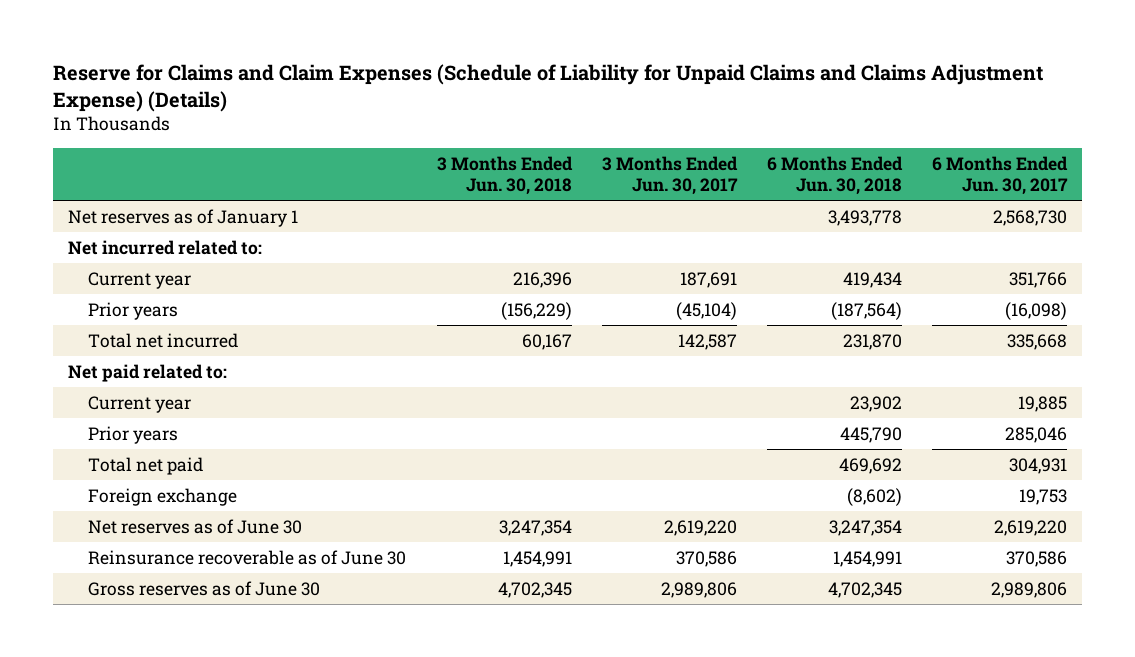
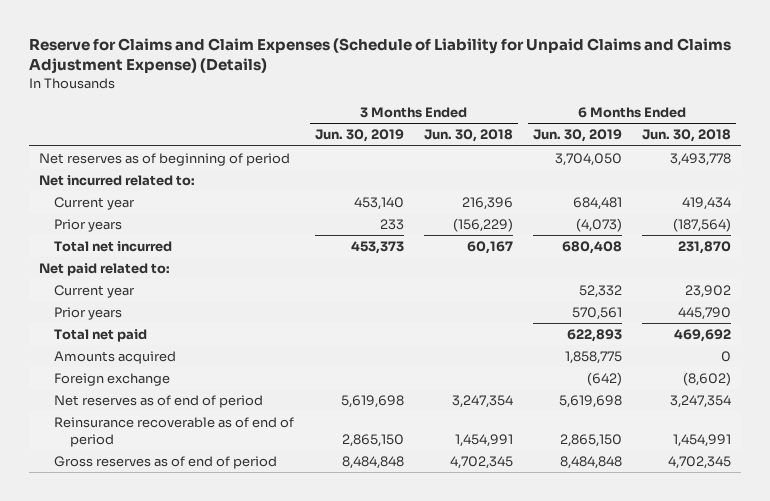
[601,155,738,195] 3 Months Ended Jun. 30, 2017 -> none
[932,155,1069,195] 6 Months Ended Jun. 30, 2017 -> none
none -> [314,129,404,143] Jun. 30, 2019
none -> [532,129,622,143] Jun. 30, 2019
[67,208,298,227] Net reserves as of January 1 -> [39,152,291,166] Net reserves as of beginning of period
none -> [54,350,177,364] Amounts acquired
[88,518,303,534] Net reserves as of June 30 -> [54,394,264,408] Net reserves as of end of period
[88,549,407,565] Reinsurance recoverable as of June 30 -> [54,416,295,447] Reinsurance recoverable as of end of period
[88,580,321,596] Gross reserves as of June 30 -> [54,455,278,469] Gross reserves as of end of period

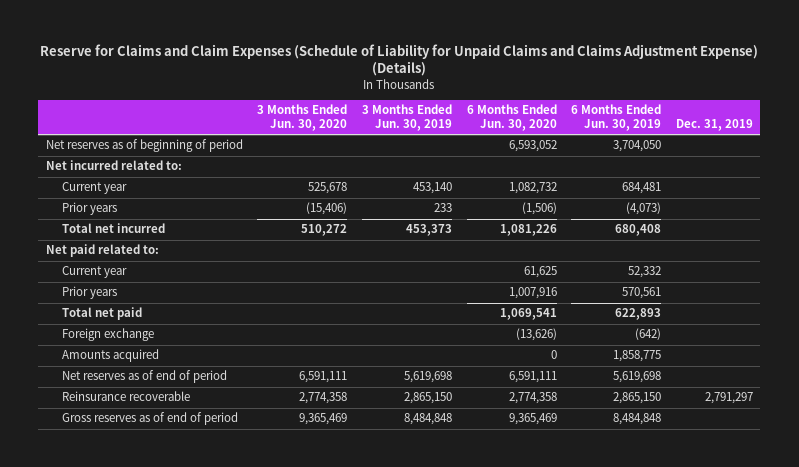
[423,129,513,143] Jun. 30, 2018 -> none
[641,129,731,143] Jun. 30, 2018 -> none
none -> [257,104,348,132] 3 Months Ended Jun. 30, 2020
none -> [466,104,557,132] 6 Months Ended Jun. 30, 2020
none -> [675,119,753,132] Dec. 31, 2019
[54,350,177,364] Amounts acquired -> [62,349,160,363] Amounts acquired
[54,416,295,447] Reinsurance recoverable as of end of period -> [62,391,191,402] Reinsurance recoverable

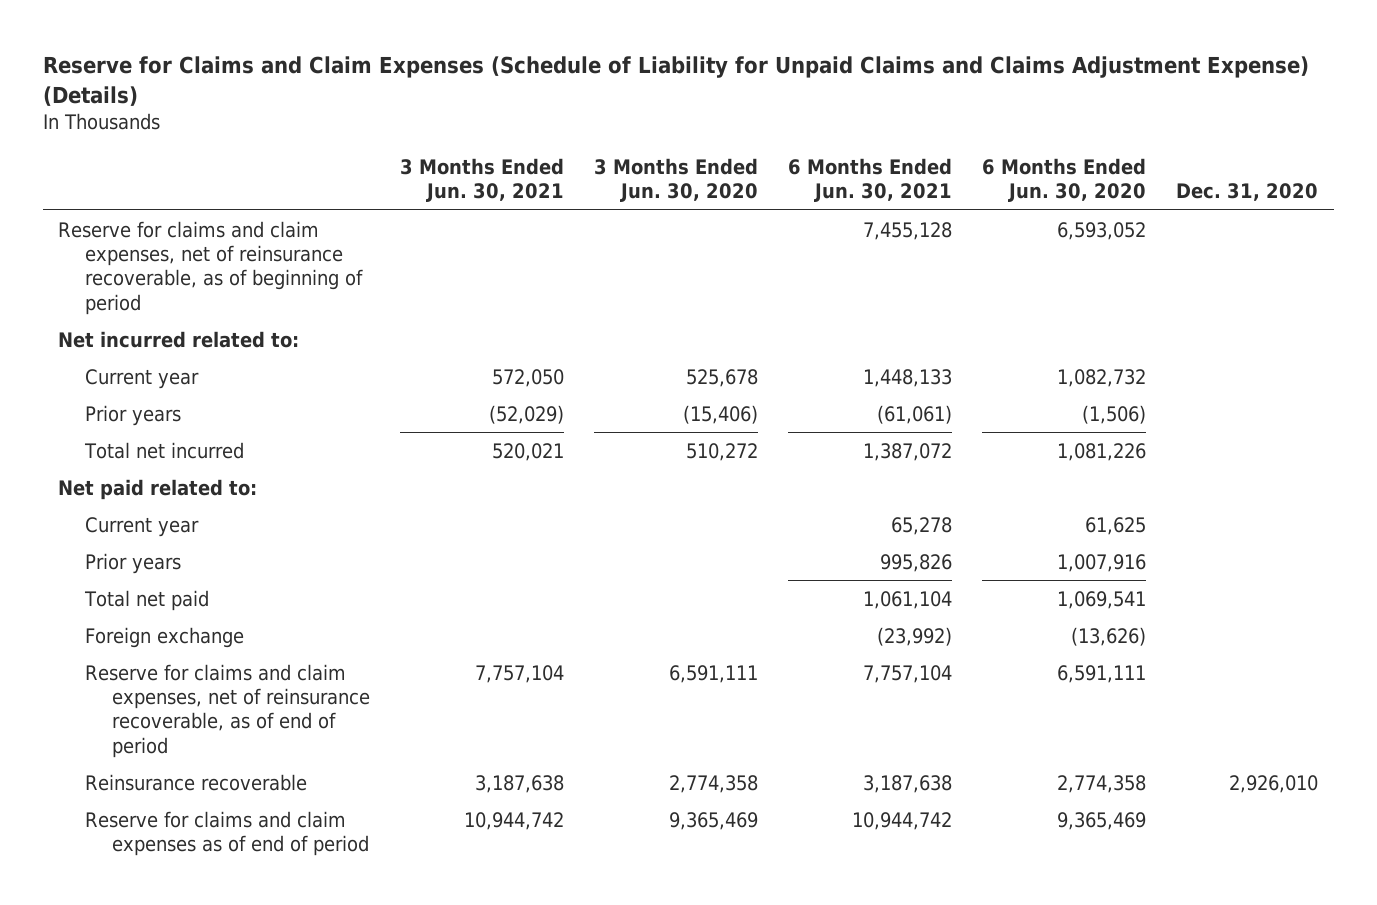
[361,104,452,132] 3 Months Ended Jun. 30, 2019 -> none
[571,104,662,132] 6 Months Ended Jun. 30, 2019 -> none
[675,119,753,132] Dec. 31, 2019 -> none
none -> [400,157,565,203] 3 Months Ended Jun. 30, 2021
none -> [788,157,953,203] 6 Months Ended Jun. 30, 2021
none -> [1176,183,1319,202] Dec. 31, 2020
[45,139,243,153] Net reserves as of beginning of period -> [58,220,364,315] Reserve for claims and claim expenses, net of reinsurance recoverable, as of beginning of period
[62,349,160,363] Amounts acquired -> none
[62,370,228,384] Net reserves as of end of period -> [85,663,371,758] Reserve for claims and claim expenses, net of reinsurance recoverable, as of end of period
[62,412,239,426] Gross reserves as of end of period -> [85,810,370,856] Reserve for claims and claim expenses as of end of period

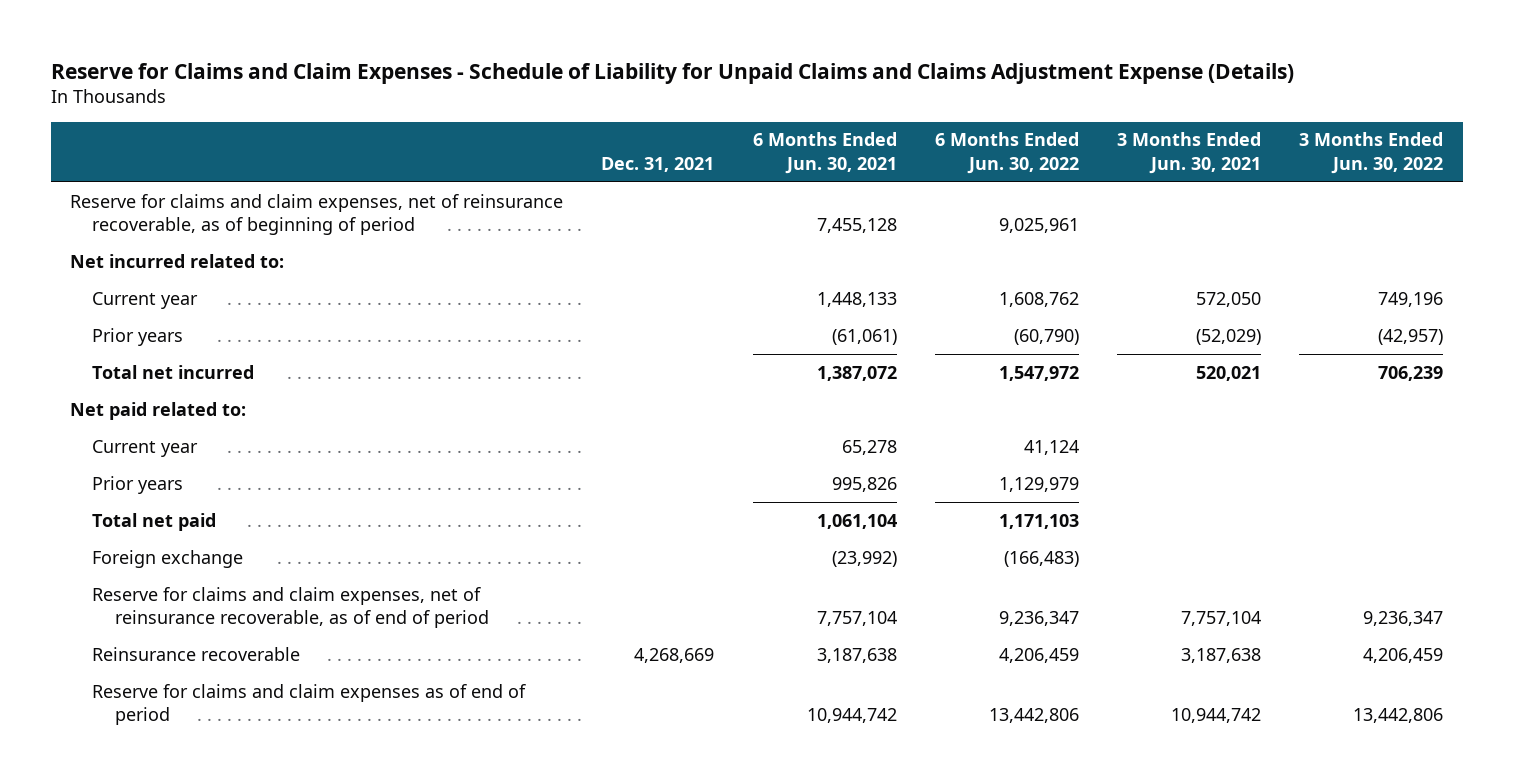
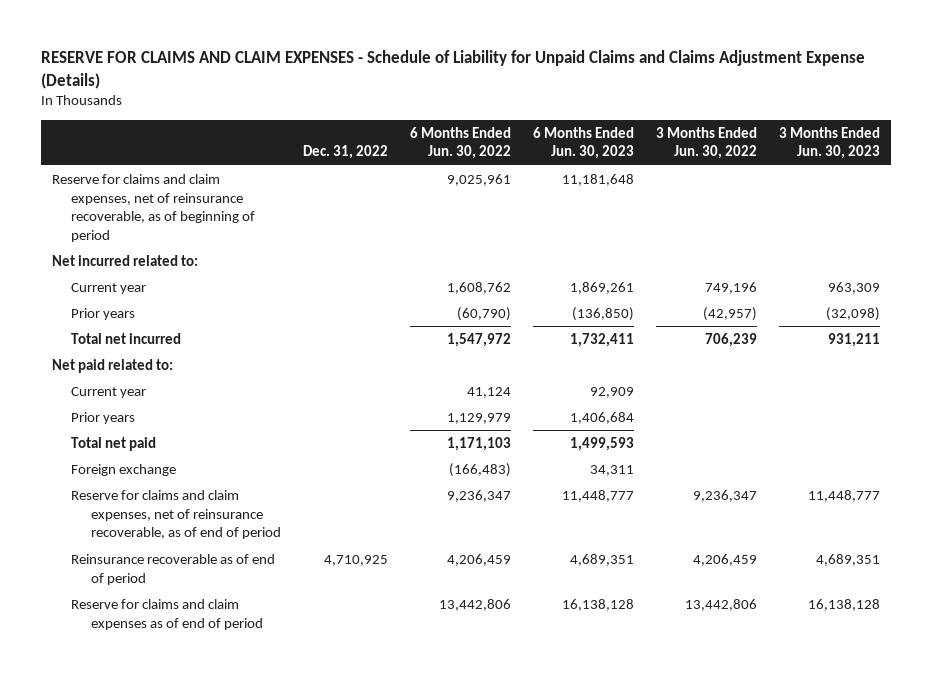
[50,62,1294,84] Reserve for Claims and Claim Expenses - Schedule of Liability for Unpaid Claims and Claims Adjustment Expense (Details) -> [40,50,865,89] RESERVE FOR CLAIMS AND CLAIM EXPENSES - Schedule of Liability for Unpaid Claims and Claims Adjustment Expense (Details)
[601,156,715,172] Dec. 31, 2021 -> none
[752,132,897,174] 6 Months Ended Jun. 30, 2021 -> none
[1117,132,1262,174] 3 Months Ended Jun. 30, 2021 -> none
none -> [302,145,388,160] Dec. 31, 2022
none -> [532,126,634,160] 6 Months Ended Jun. 30, 2023
none -> [778,126,880,160] 3 Months Ended Jun. 30, 2023
[92,646,301,661] Reinsurance recoverable -> [71,553,276,585] Reinsurance recoverable as of end of period

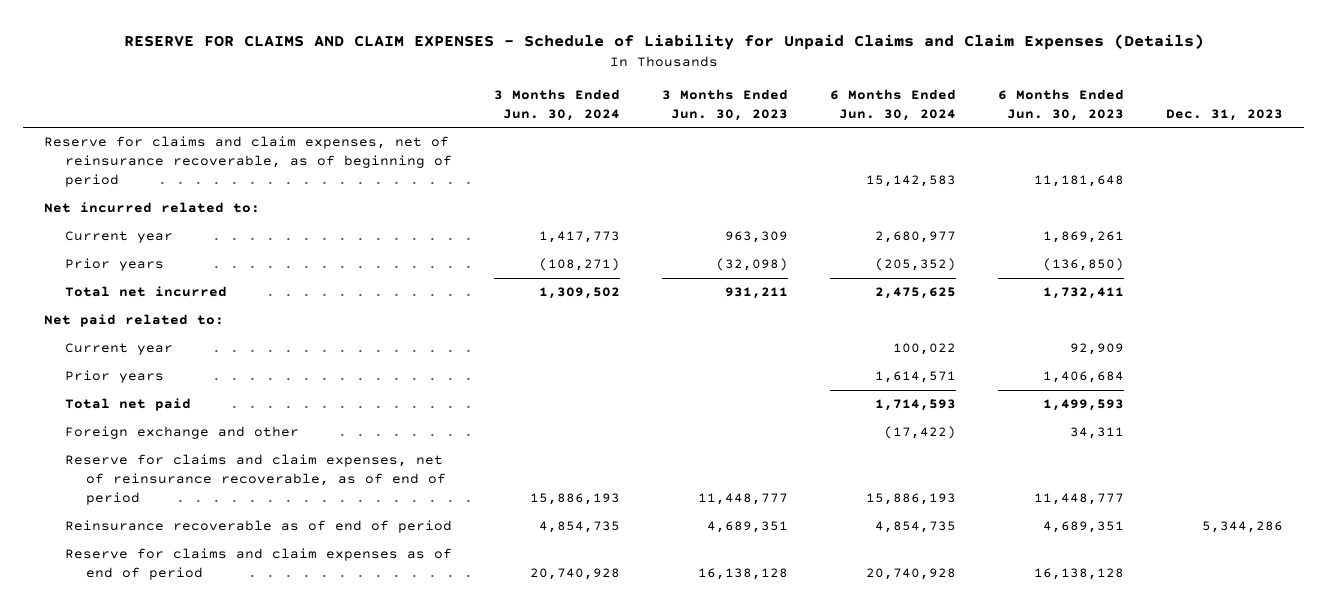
[40,50,865,89] RESERVE FOR CLAIMS AND CLAIM EXPENSES - Schedule of Liability for Unpaid Claims and Claims Adjustment Expense (Details) -> [123,34,1204,51] RESERVE FOR CLAIMS AND CLAIM EXPENSES - Schedule of Liability for Unpaid Claims and Claim Expenses (Details)
[302,145,388,160] Dec. 31, 2022 -> none
[409,126,511,160] 6 Months Ended Jun. 30, 2022 -> none
[655,126,757,160] 3 Months Ended Jun. 30, 2022 -> none
none -> [494,88,621,121] 3 Months Ended Jun. 30, 2024
none -> [830,88,957,121] 6 Months Ended Jun. 30, 2024
none -> [1165,108,1283,121] Dec. 31, 2023
[71,463,177,476] Foreign exchange -> [65,426,300,440] Foreign exchange and other

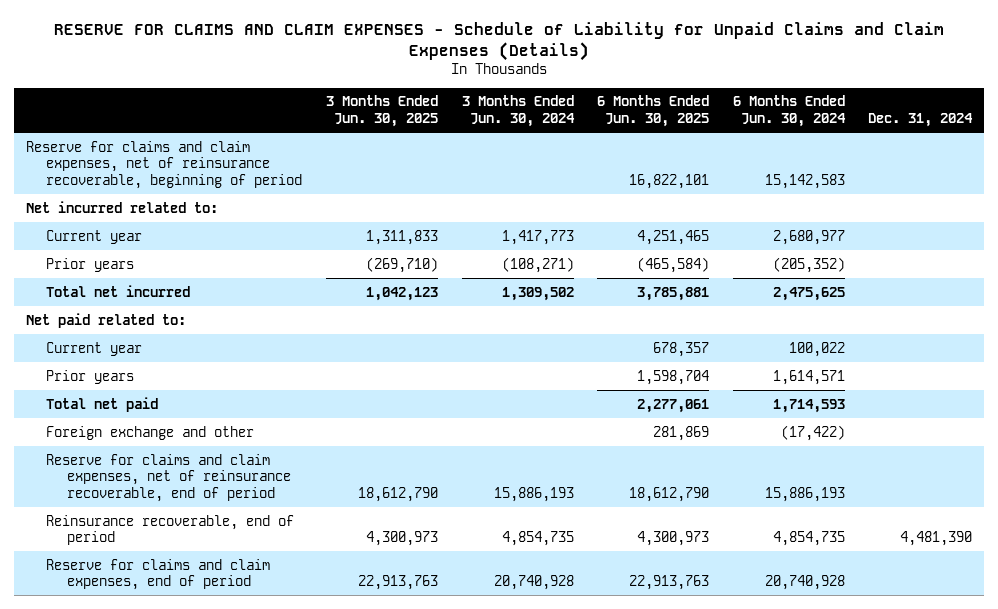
[662,88,789,121] 3 Months Ended Jun. 30, 2023 -> none
[998,88,1125,121] 6 Months Ended Jun. 30, 2023 -> none
[1165,108,1283,121] Dec. 31, 2023 -> none
none -> [326,95,439,128] 3 Months Ended Jun. 30, 2025
none -> [597,95,710,128] 6 Months Ended Jun. 30, 2025
none -> [868,113,974,128] Dec. 31, 2024
[44,136,453,188] Reserve for claims and claim expenses, net of reinsurance recoverable, as of beginning of period -> [25,140,303,190] Reserve for claims and claim expenses, net of reinsurance recoverable, beginning of period
[65,454,447,506] Reserve for claims and claim expenses, net of reinsurance recoverable, as of end of period -> [46,453,292,503] Reserve for claims and claim expenses, net of reinsurance recoverable, end of period
[65,520,453,534] Reinsurance recoverable as of end of period -> [46,514,295,546] Reinsurance recoverable, end of period
[65,548,453,581] Reserve for claims and claim expenses as of end of period -> [46,558,271,591] Reserve for claims and claim expenses, end of period

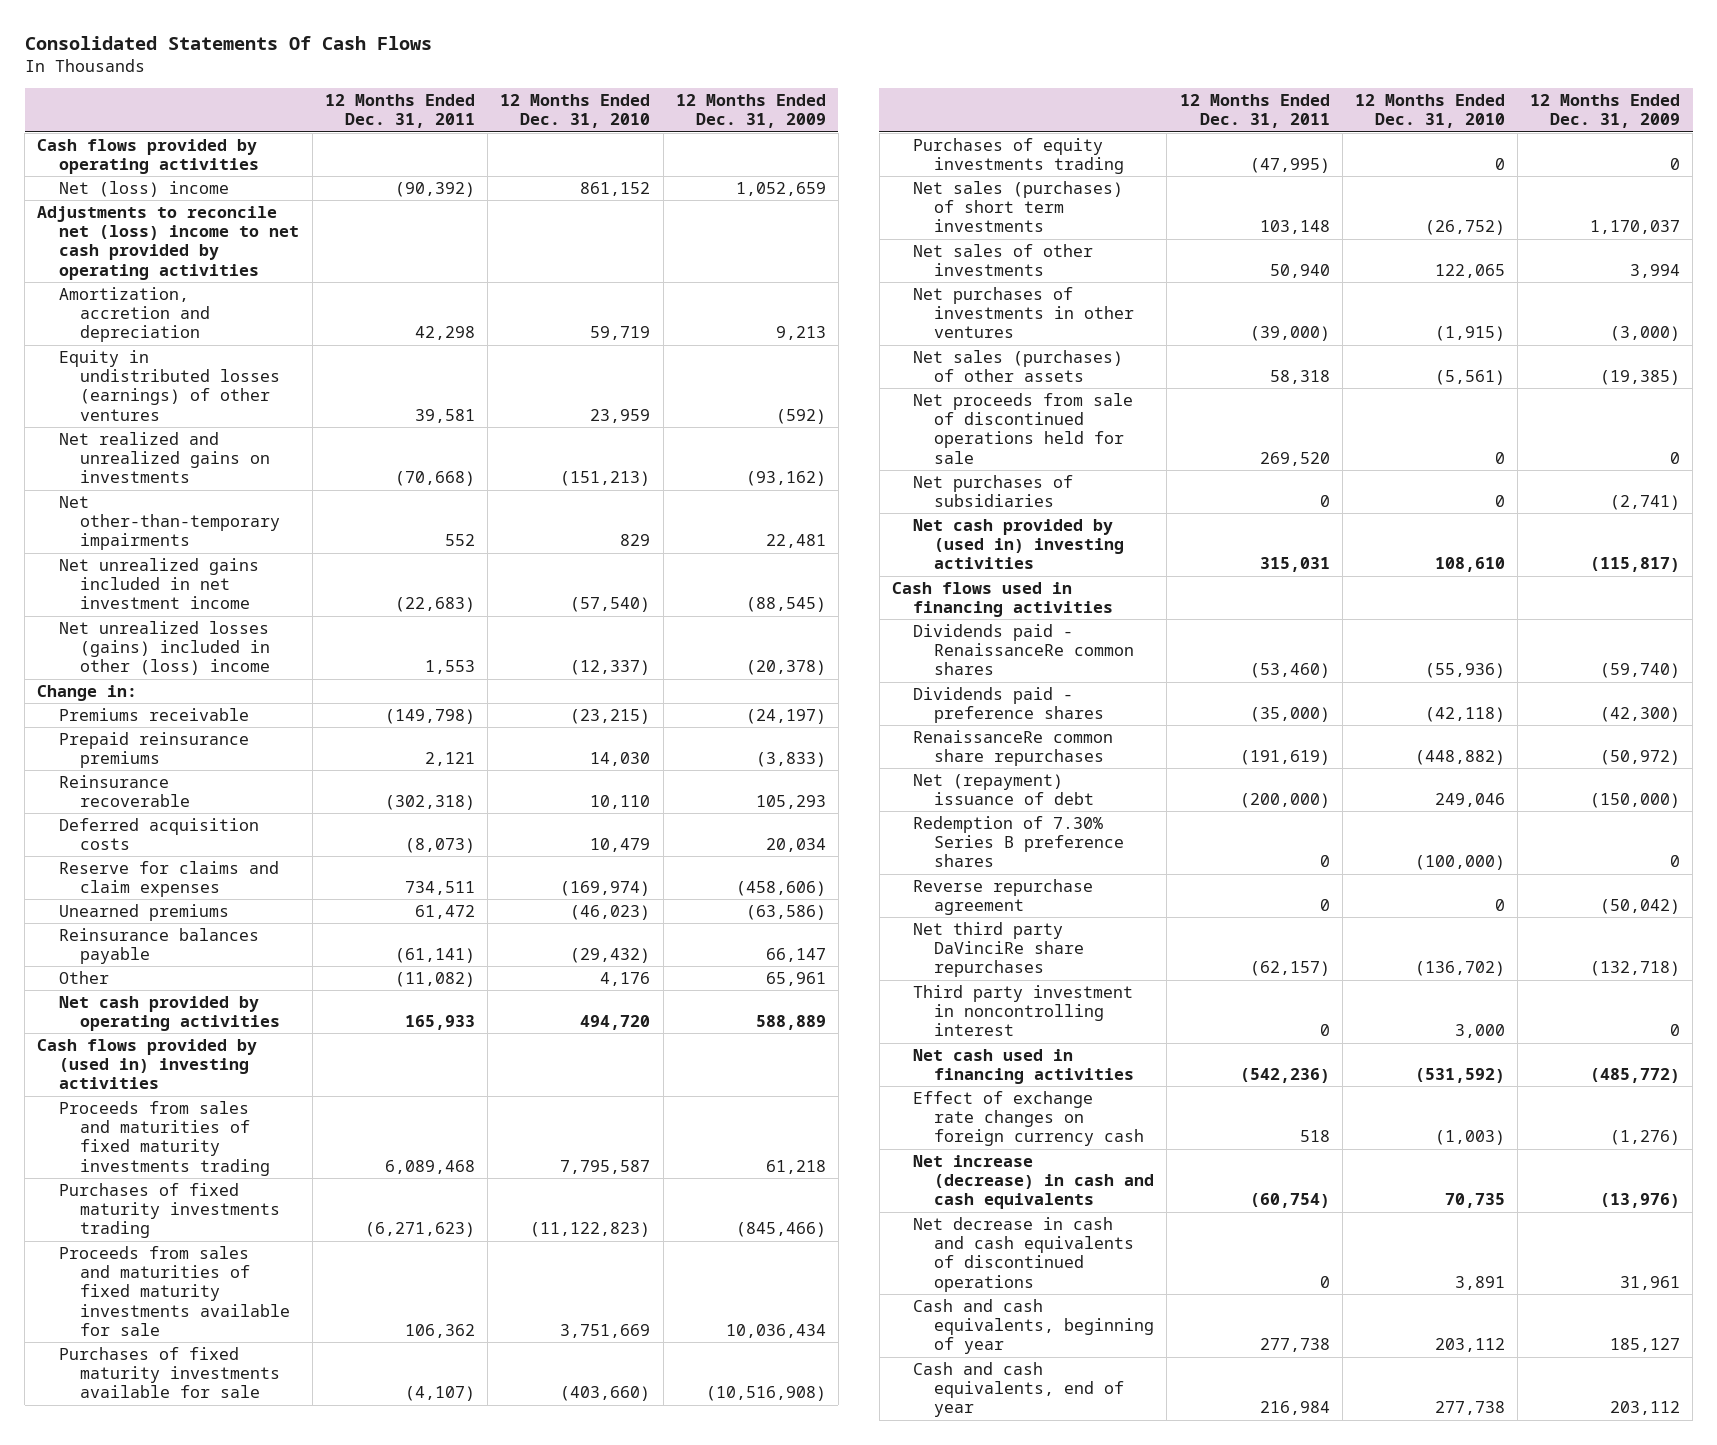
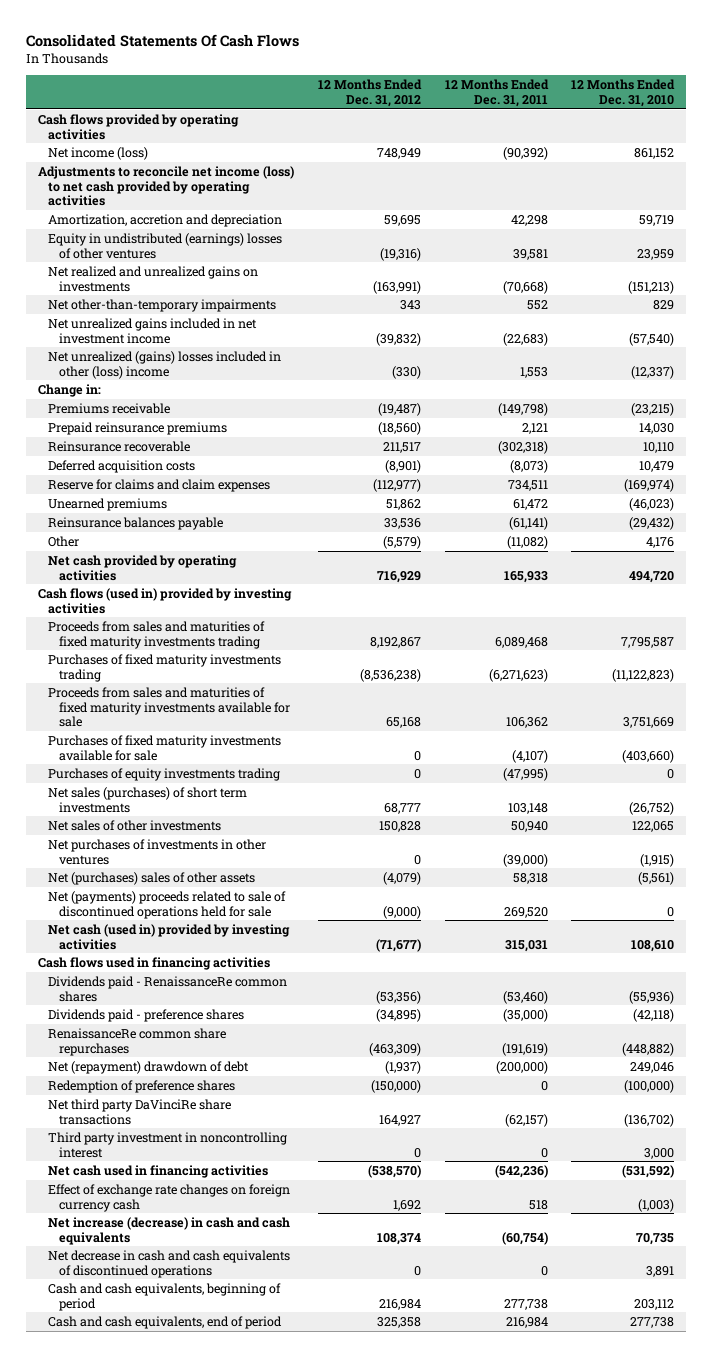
[675,94,826,129] 12 Months Ended Dec. 31, 2009 -> none
none -> [317,78,422,107] 12 Months Ended Dec. 31, 2012
[58,180,229,197] Net (loss) income -> [48,146,149,160] Net income (loss)
[37,205,299,280] Adjustments to reconcile net (loss) income to net cash provided by operating activities -> [38,165,295,207] Adjustments to reconcile net income (loss) to net cash provided by operating activities
[58,349,280,421] Equity in undistributed losses (earnings) of other ventures -> [48,232,283,259] Equity in undistributed (earnings) losses of other ventures
[58,620,270,676] Net unrealized losses (gains) included in other (loss) income -> [48,350,282,379] Net unrealized (gains) losses included in other (loss) income
[37,1038,258,1090] Cash flows provided by (used in) investing activities -> [38,587,293,614] Cash flows (used in) provided by investing activities
[912,474,1073,508] Net purchases of subsidiaries -> none
[912,349,1123,383] Net sales (purchases) of other assets -> [48,871,256,885] Net (purchases) sales of other assets
[912,392,1133,464] Net proceeds from sale of discontinued operations held for sale -> [48,890,287,919] Net (payments) proceeds related to sale of discontinued operations held for sale
[912,518,1125,570] Net cash provided by (used in) investing activities -> [48,923,291,950] Net cash (used in) provided by investing activities
[912,878,1093,916] Reverse repurchase agreement -> none
[912,773,1095,806] Net (repayment) issuance of debt -> [48,1060,250,1074] Net (repayment) drawdown of debt
[912,815,1125,868] Redemption of 7.30% Series B preference shares -> [48,1079,236,1093] Redemption of preference shares
[912,921,1085,978] Net third party DaVinciRe share repurchases -> [48,1098,232,1125] Net third party DaVinciRe share transactions
[912,1298,1155,1355] Cash and cash equivalents, beginning of year -> [48,1282,282,1311] Cash and cash equivalents, beginning of period
[912,1361,1125,1418] Cash and cash equivalents, end of year -> [48,1315,283,1329] Cash and cash equivalents, end of period

